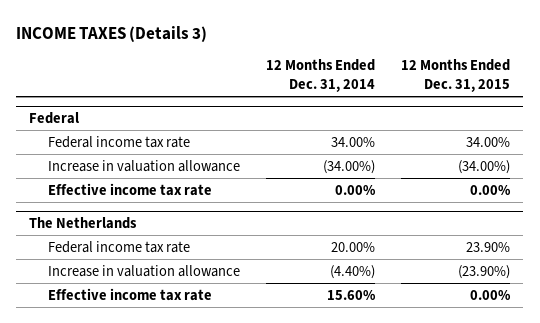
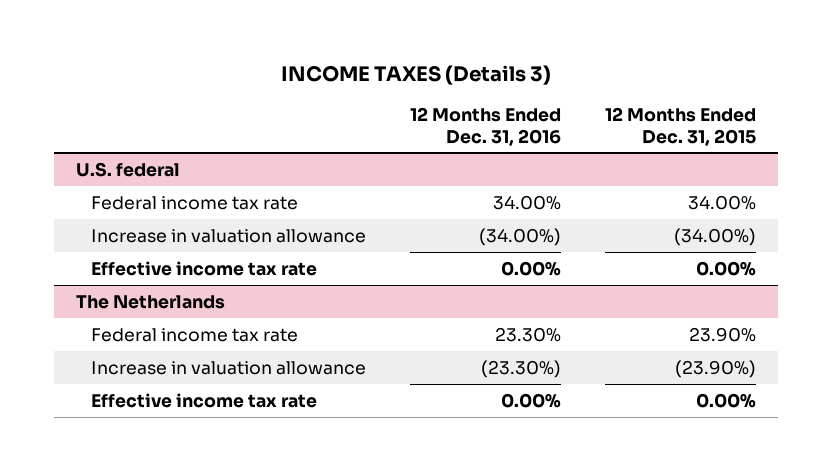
[266,59,376,93] 12 Months Ended Dec. 31, 2014 -> none
none -> [410,107,562,146] 12 Months Ended Dec. 31, 2016
[29,112,80,125] Federal -> [75,161,180,177] U.S. federal

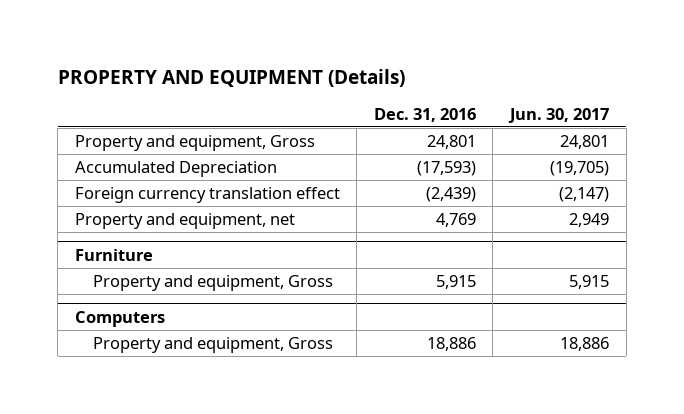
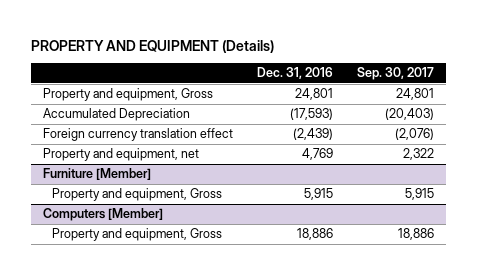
[508,107,610,123] Jun. 30, 2017 -> none
none -> [357,67,435,81] Sep. 30, 2017
[74,248,153,261] Furniture -> [43,168,152,181] Furniture [Member]
[74,310,165,327] Computers -> [43,208,164,222] Computers [Member]

